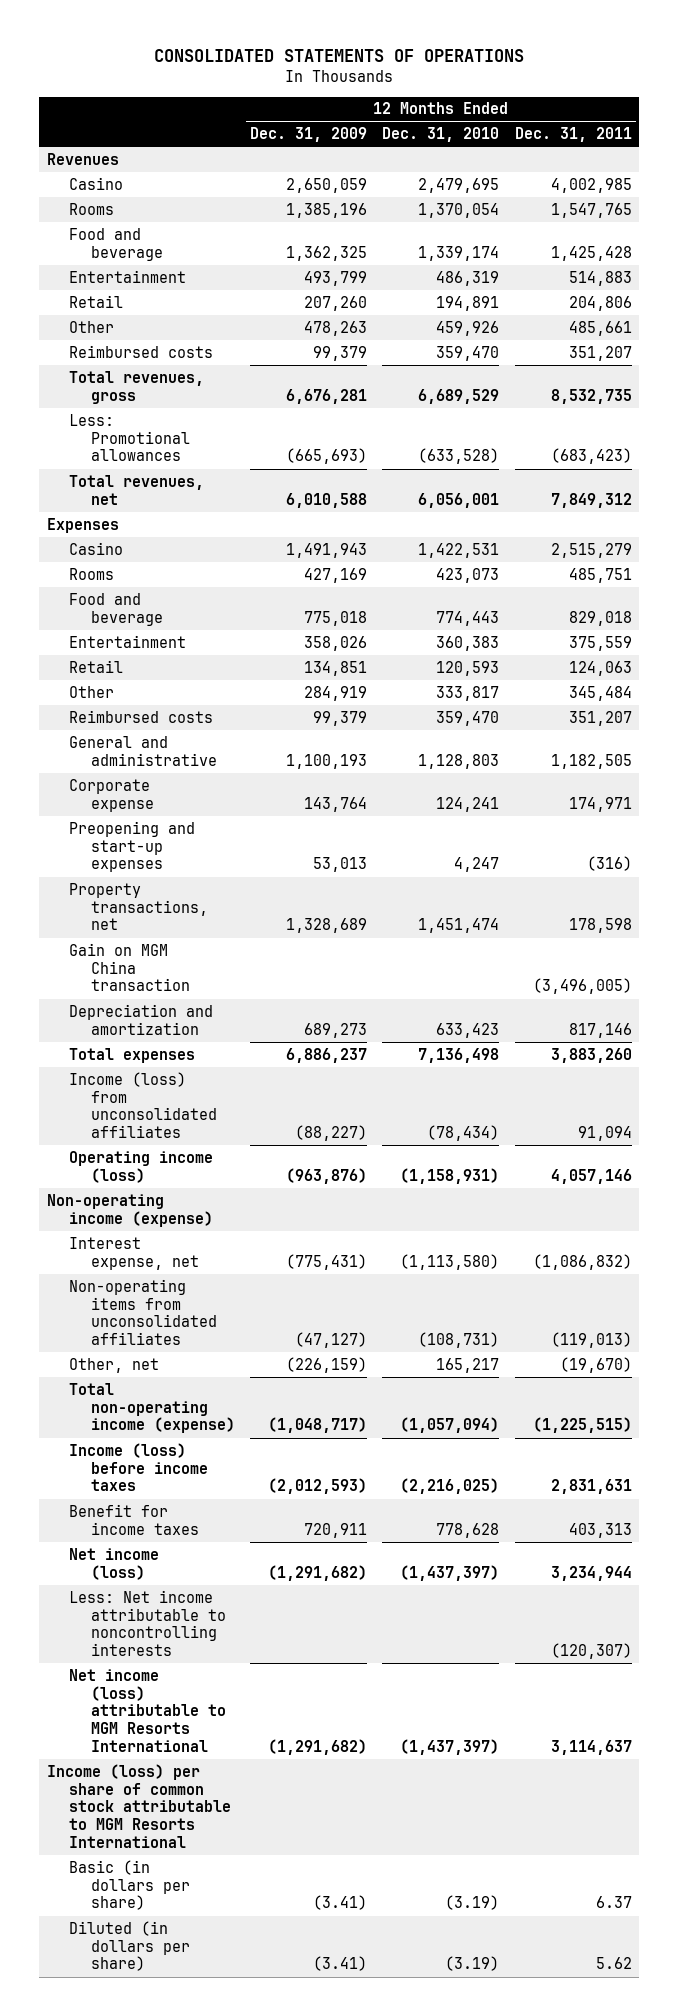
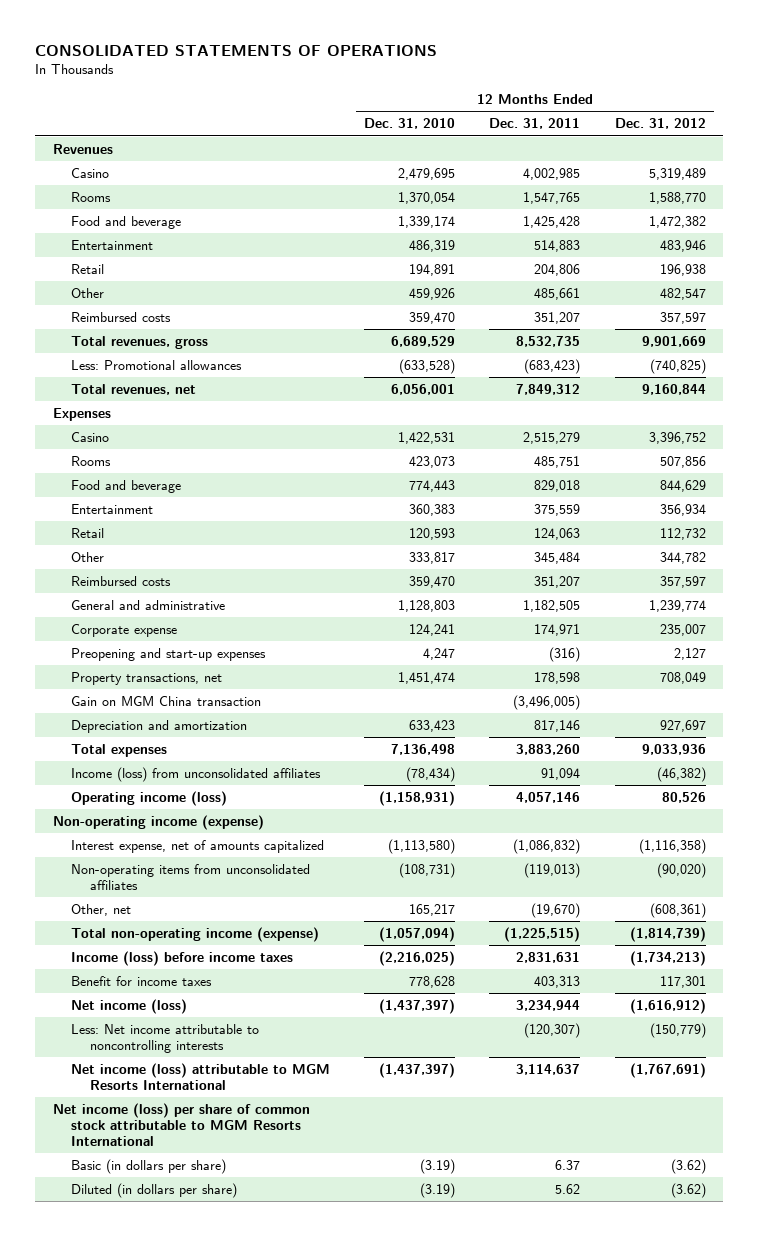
[250,127,368,143] Dec. 31, 2009 -> none
none -> [614,118,706,130] Dec. 31, 2012
[68,1236,199,1270] Interest expense, net -> [71,839,325,853] Interest expense, net of amounts capitalized
[46,1763,231,1849] Income (loss) per share of common stock attributable to MGM Resorts International -> [52,1102,310,1146] Net income (loss) per share of common stock attributable to MGM Resorts International

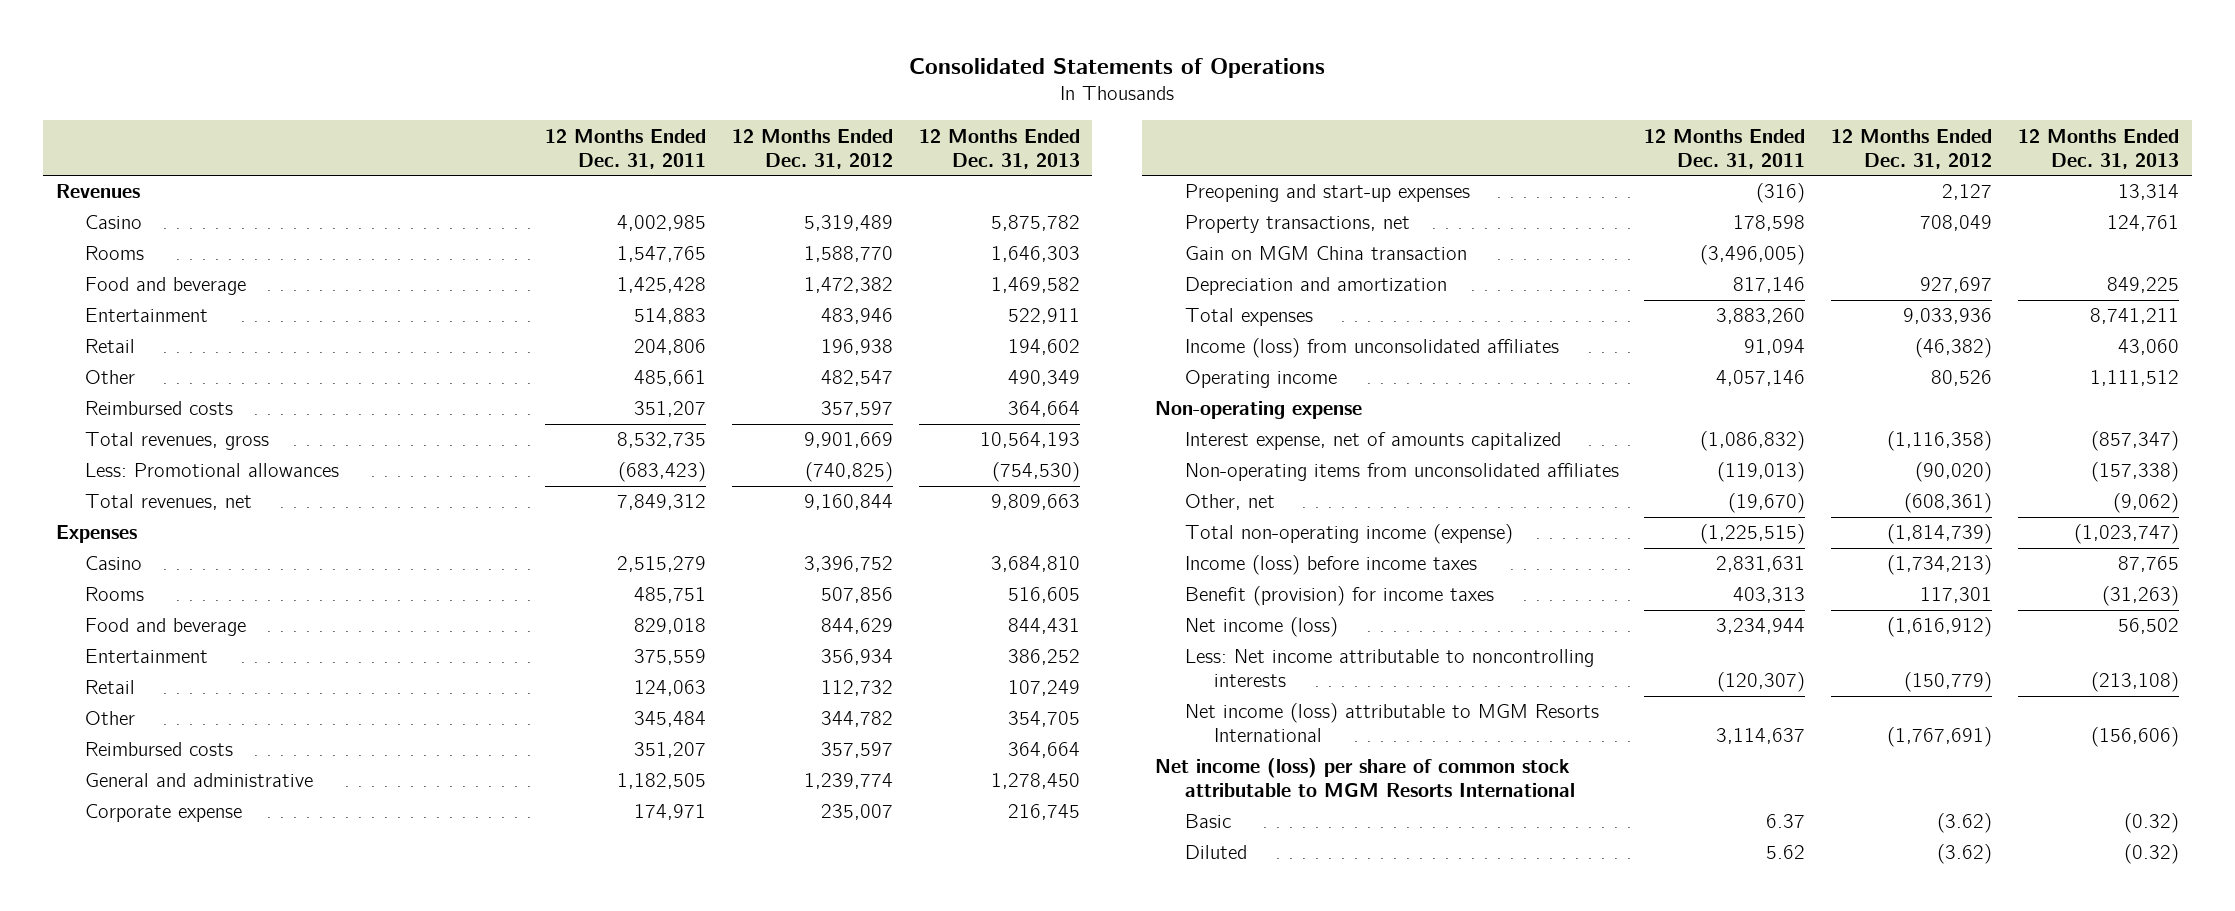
[35,45,438,57] CONSOLIDATED STATEMENTS OF OPERATIONS -> [909,57,1326,78] Consolidated Statements of Operations
[364,118,456,130] Dec. 31, 2010 -> none
none -> [918,128,1080,169] 12 Months Ended Dec. 31, 2013
[71,790,228,806] Operating income (loss) -> [1184,370,1337,389] Operating income
[52,814,264,830] Non-operating income (expense) -> [1155,401,1363,420] Non-operating expense
[71,975,213,986] Benefit for income taxes -> [1184,586,1494,607] Benefit (provision) for income taxes
[71,1158,227,1174] Basic (in dollars per share) -> [1184,814,1231,829] Basic
[71,1182,238,1198] Diluted (in dollars per share) -> [1184,845,1247,860] Diluted

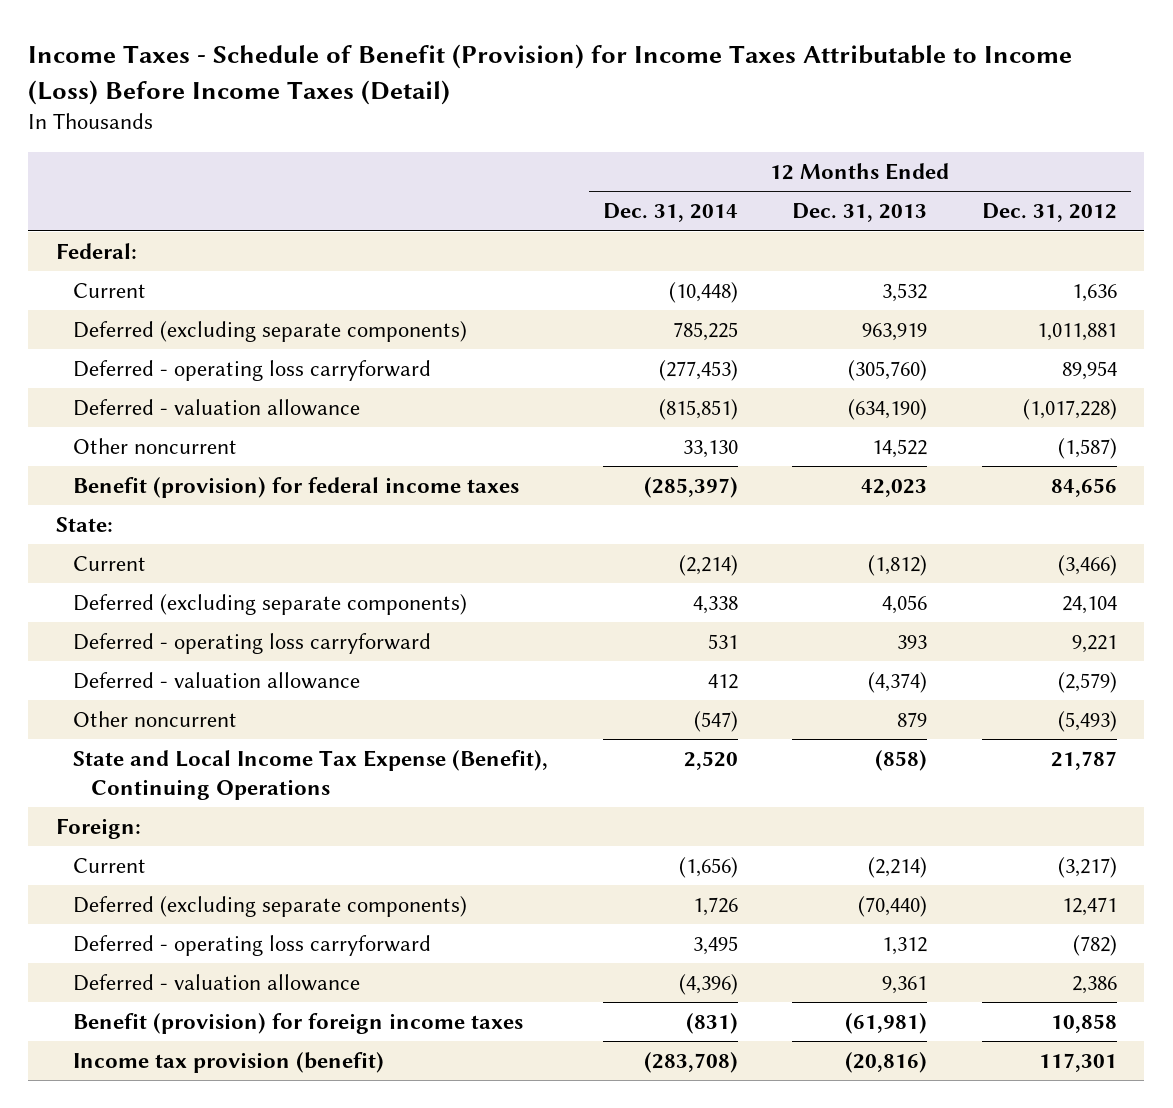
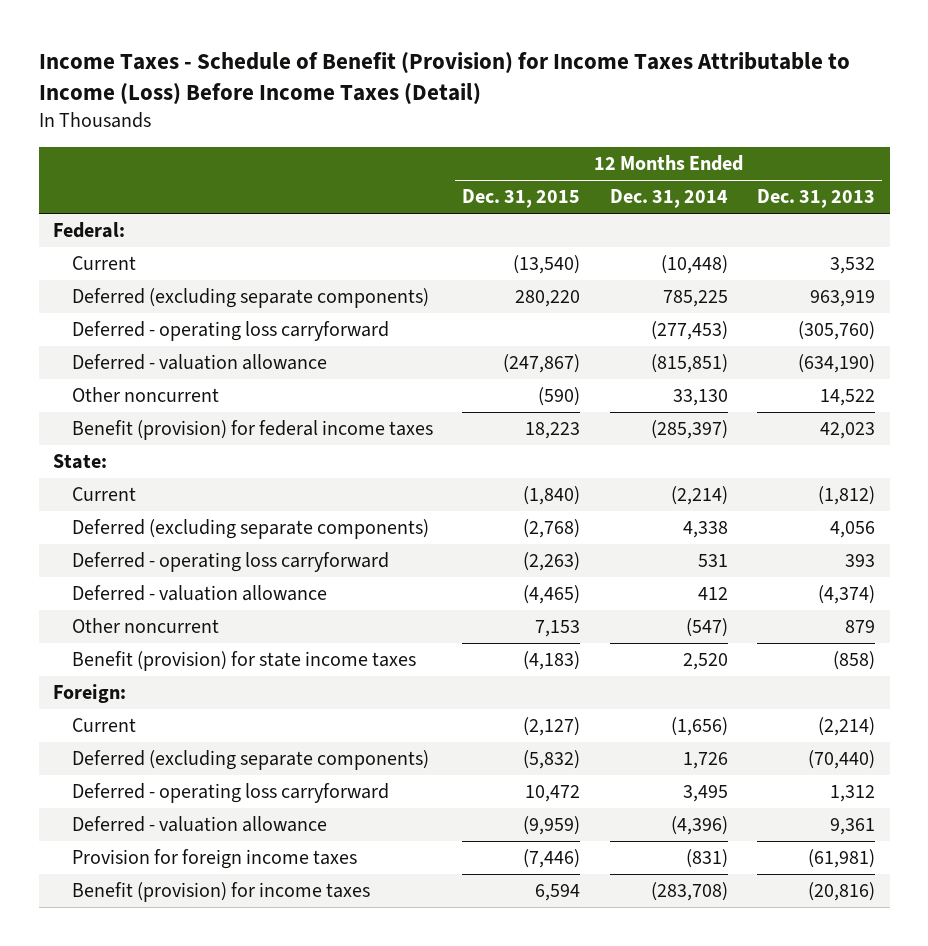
[982,203,1118,223] Dec. 31, 2012 -> none
none -> [462,189,581,209] Dec. 31, 2015
[73,749,549,801] State and Local Income Tax Expense (Benefit), Continuing Operations -> [71,651,416,672] Benefit (provision) for state income taxes
[73,1012,524,1034] Benefit (provision) for foreign income taxes -> [71,849,357,870] Provision for foreign income taxes
[73,1051,385,1073] Income tax provision (benefit) -> [71,882,370,903] Benefit (provision) for income taxes

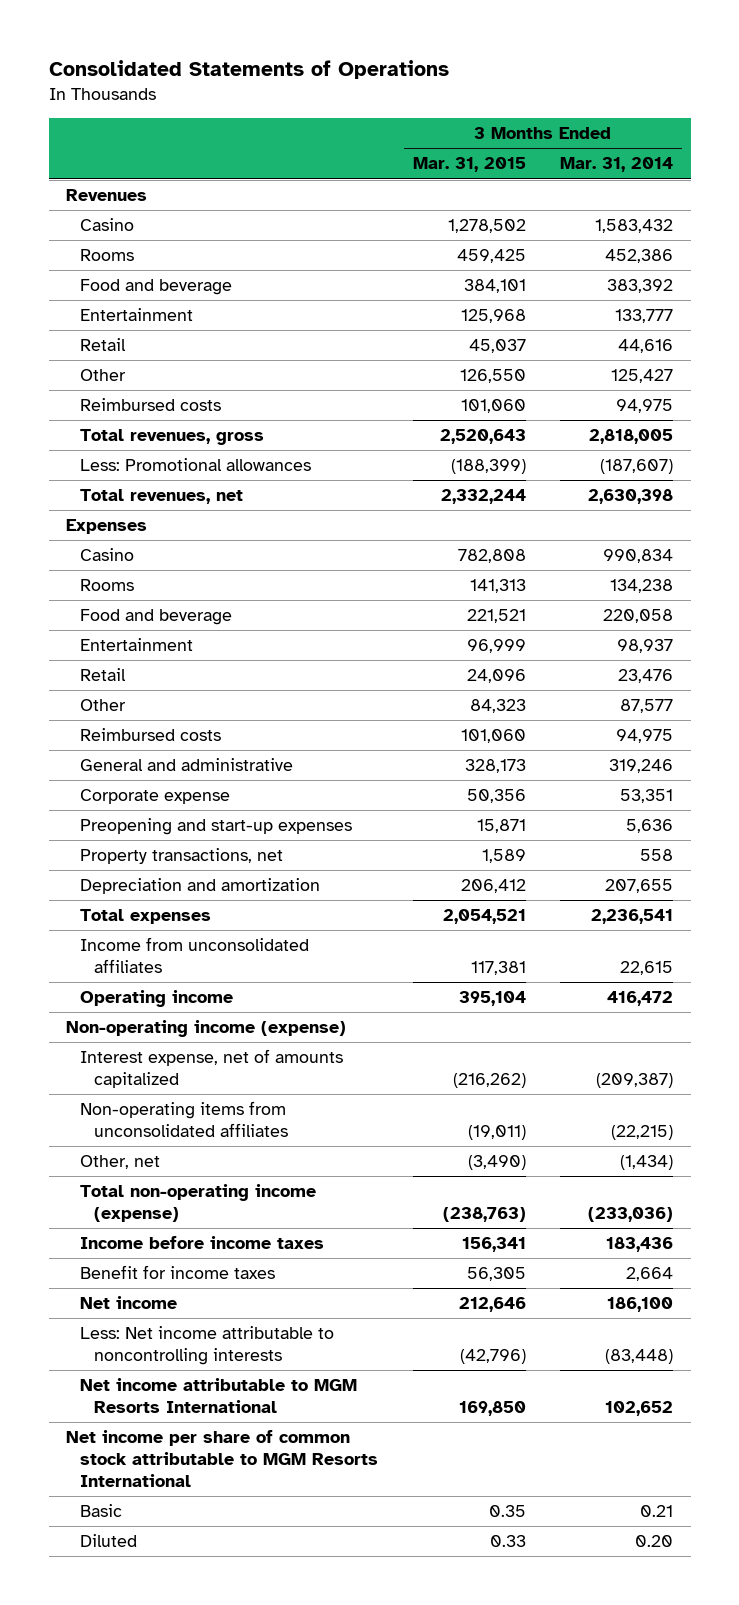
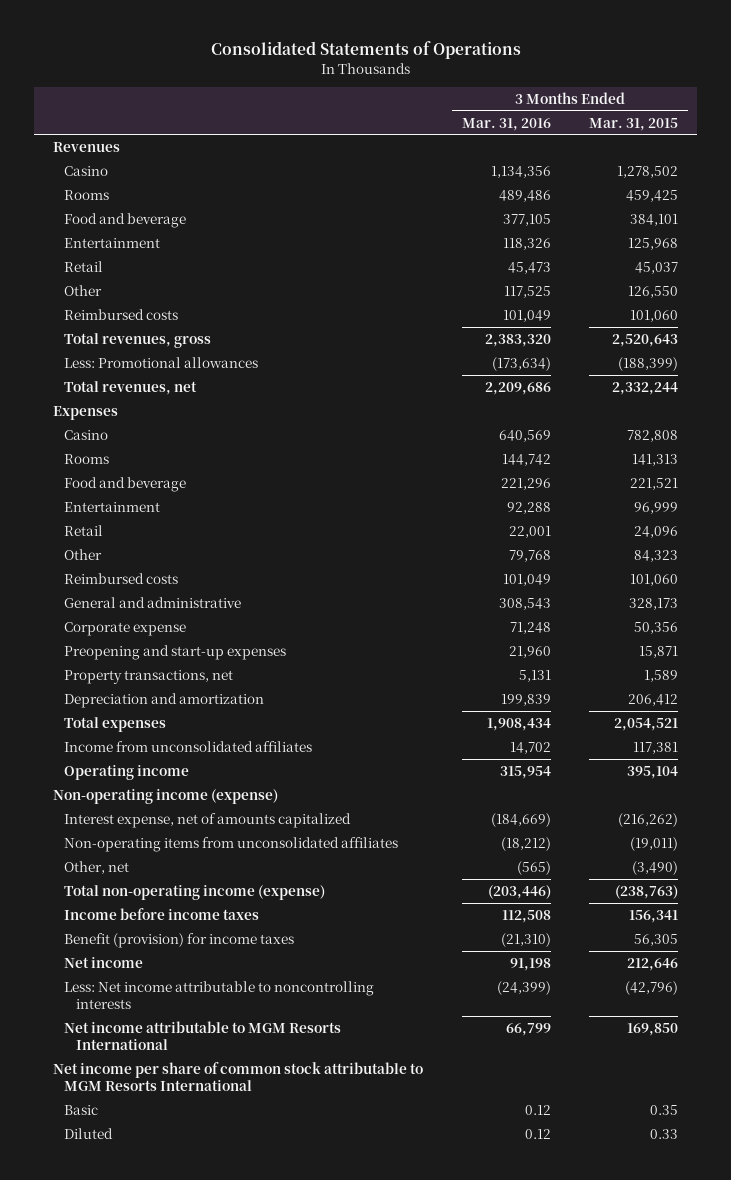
[560,157,674,173] Mar. 31, 2014 -> none
none -> [461,117,551,131] Mar. 31, 2016
[80,1265,276,1280] Benefit for income taxes -> [64,932,295,948] Benefit (provision) for income taxes

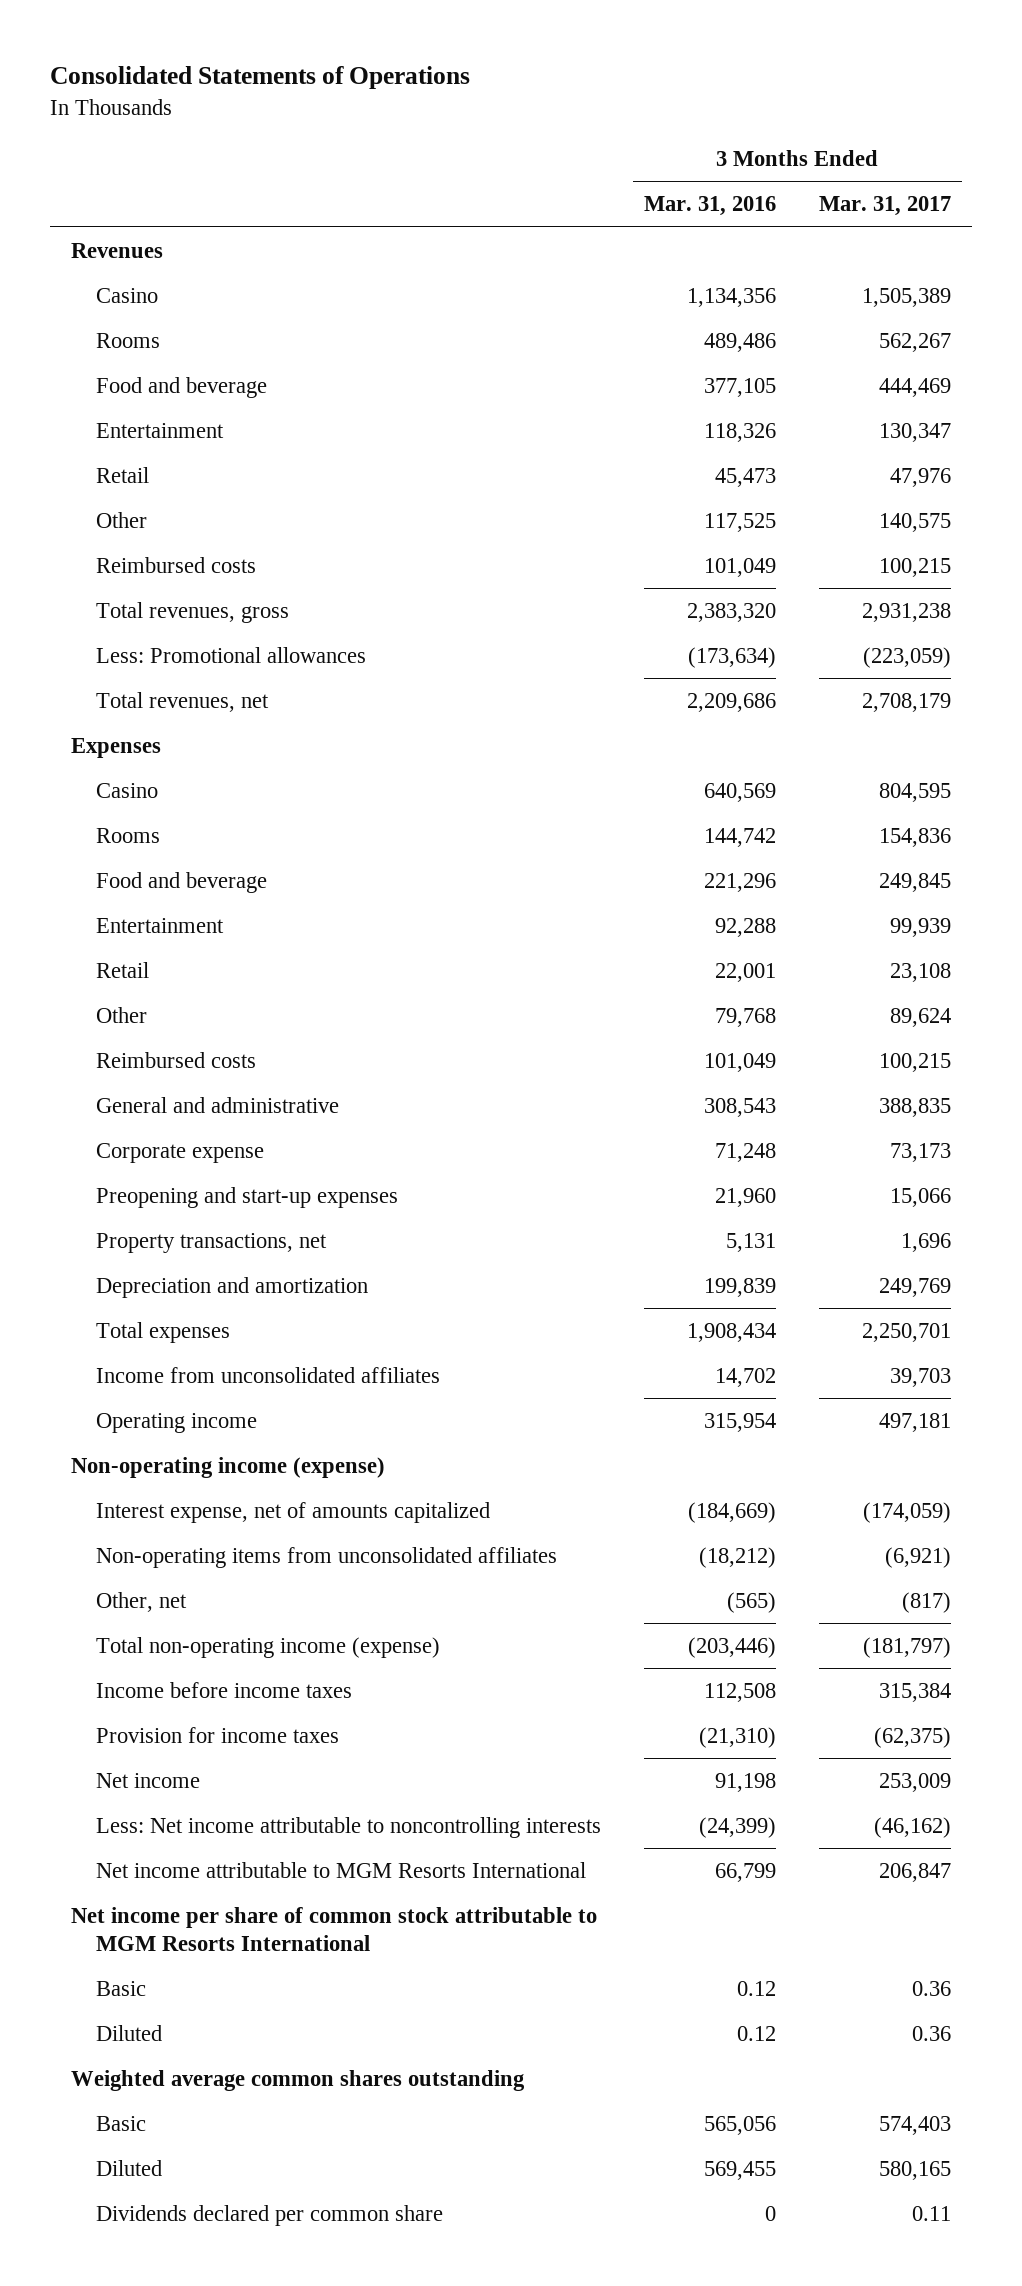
[589,117,679,131] Mar. 31, 2015 -> none
none -> [818,196,951,217] Mar. 31, 2017
[64,932,295,948] Benefit (provision) for income taxes -> [95,1726,339,1743] Provision for income taxes
none -> [71,2069,526,2091] Weighted average common shares outstanding
none -> [95,2115,146,2131] Basic
none -> [95,2159,162,2176] Diluted
none -> [95,2204,443,2226] Dividends declared per common share

